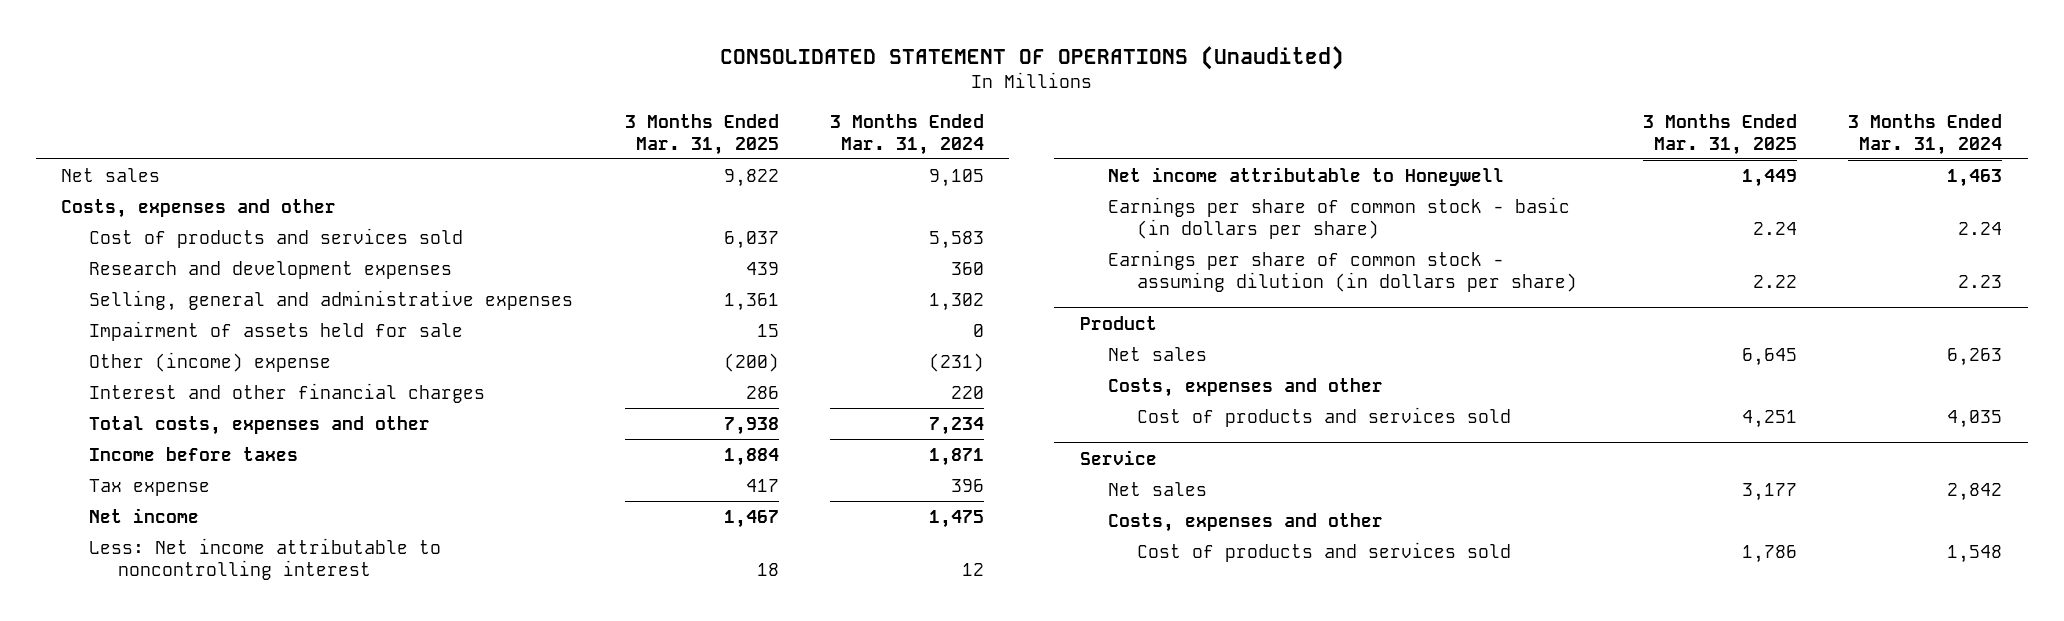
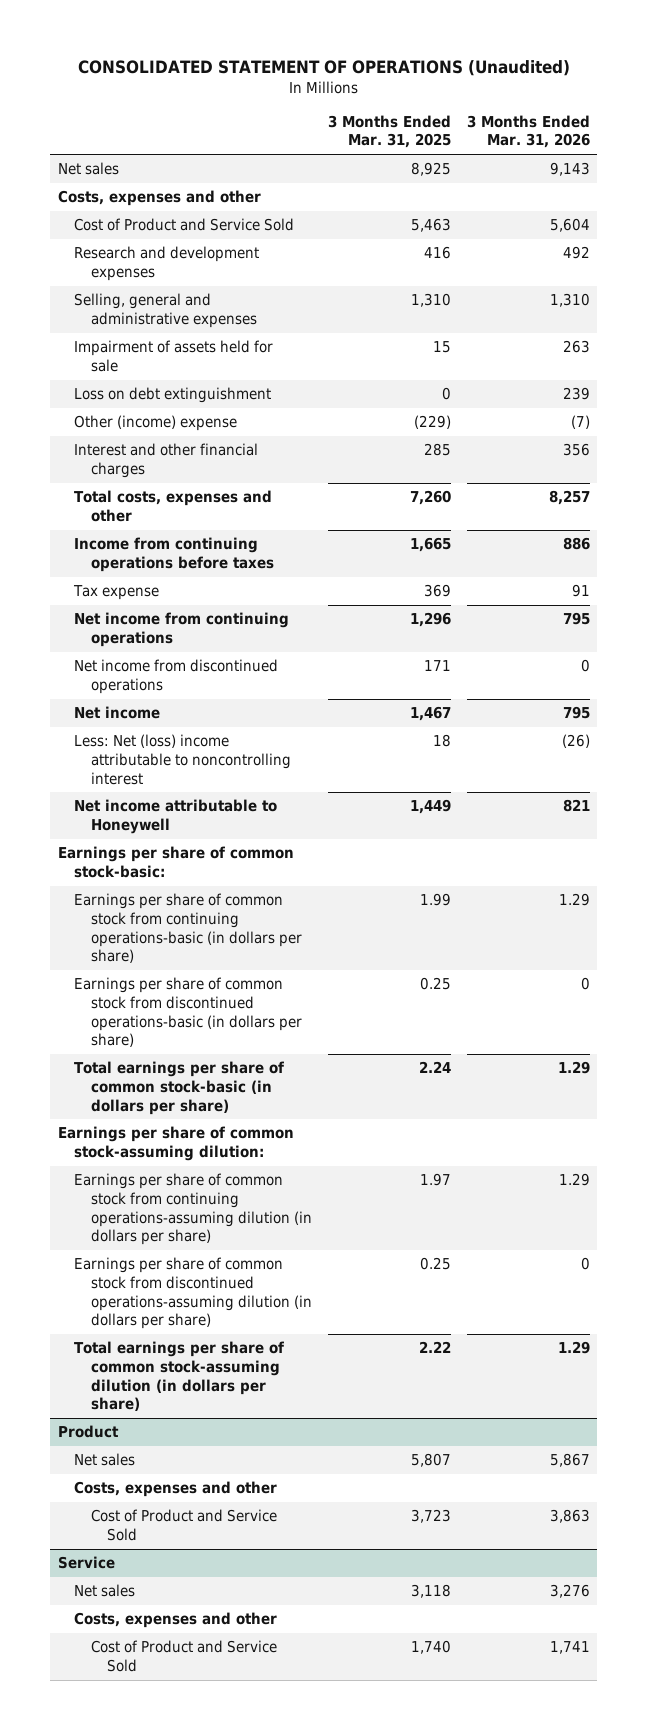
[829,113,984,155] 3 Months Ended Mar. 31, 2024 -> none
none -> [466,114,590,149] 3 Months Ended Mar. 31, 2026
[723,168,779,187] 9,822 -> [410,162,451,177] 8,925
[89,227,464,248] Cost of products and services sold -> [74,218,295,232] Cost of Product and Service Sold
[723,230,779,249] 6,037 -> [410,218,451,233] 5,463
[745,261,779,275] 439 -> [423,246,451,260] 416
[723,292,779,311] 1,361 -> [410,293,451,308] 1,310
none -> [74,387,272,404] Loss on debt extinguishment
[723,352,779,372] (200) -> [413,415,451,430] (229)
[745,385,779,399] 286 -> [423,443,451,457] 285
[723,416,779,435] 7,938 -> [409,490,451,506] 7,260
[89,446,299,461] Income before taxes -> [74,537,274,572] Income from continuing operations before taxes
[723,447,779,466] 1,884 -> [409,537,451,553] 1,665
[745,478,779,492] 417 -> [423,584,451,598] 369
none -> [74,612,290,647] Net income from continuing operations
none -> [74,659,279,694] Net income from discontinued operations
[89,537,442,580] Less: Net income attributable to noncontrolling interest -> [74,734,291,785] Less: Net (loss) income attributable to noncontrolling interest
none -> [57,846,294,878] Earnings per share of common stock-basic:
none -> [74,893,302,964] Earnings per share of common stock from continuing operations-basic (in dollars per share)
none -> [74,977,302,1048] Earnings per share of common stock from discontinued operations-basic (in dollars per share)
[1108,196,1571,239] Earnings per share of common stock - basic (in dollars per share) -> [74,1061,285,1115] Total earnings per share of common stock-basic (in dollars per share)
none -> [57,1126,294,1161] Earnings per share of common stock-assuming dilution:
none -> [74,1173,312,1246] Earnings per share of common stock from continuing operations-assuming dilution (in dollars per share)
none -> [74,1257,312,1330] Earnings per share of common stock from discontinued operations-assuming dilution (in dollars per share)
[1108,249,1577,292] Earnings per share of common stock - assuming dilution (in dollars per share) -> [74,1341,285,1412] Total earnings per share of common stock-assuming dilution (in dollars per share)
[1742,347,1798,366] 6,645 -> [410,1453,451,1468] 5,807
[1136,406,1511,427] Cost of products and services sold -> [90,1509,277,1541] Cost of Product and Service Sold
[1742,409,1798,428] 4,251 -> [410,1509,451,1524] 3,723
[1742,482,1798,501] 3,177 -> [410,1584,451,1599] 3,118
[1136,541,1511,562] Cost of products and services sold -> [90,1640,277,1672] Cost of Product and Service Sold
[1742,544,1798,563] 1,786 -> [410,1640,451,1655] 1,740

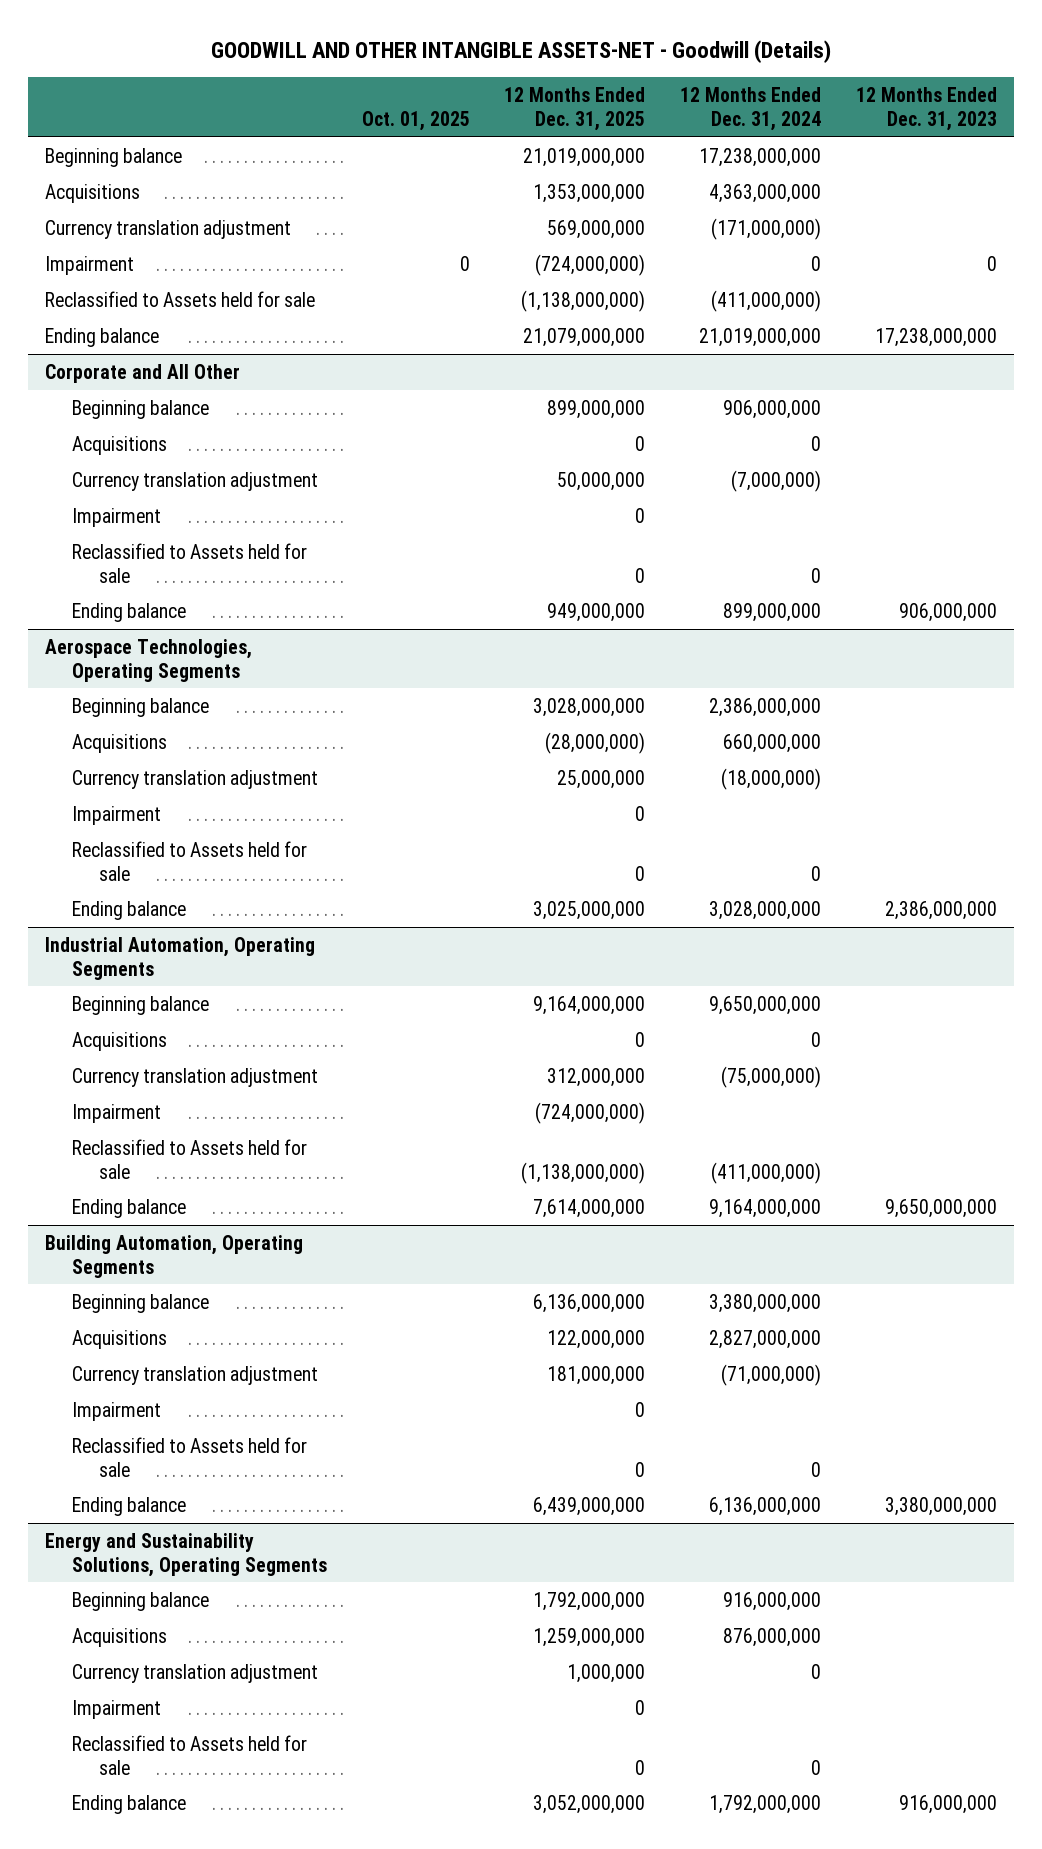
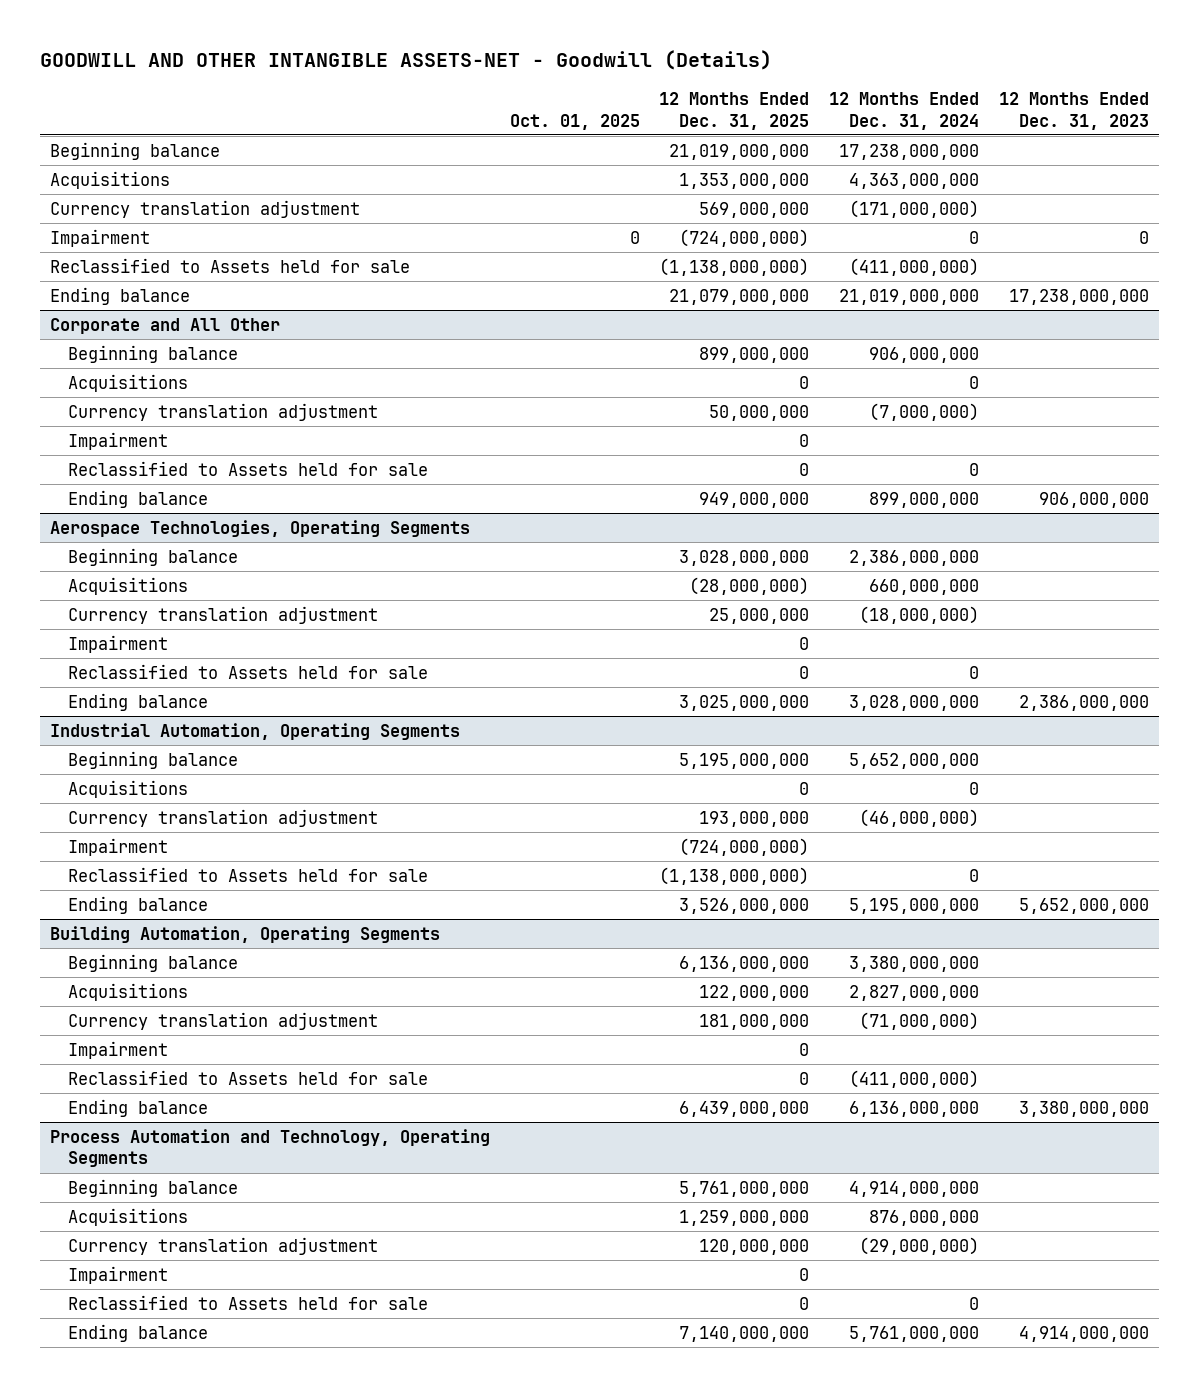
[533,995,646,1015] 9,164,000,000 -> [679,752,810,769] 5,195,000,000
[709,995,822,1015] 9,650,000,000 -> [849,752,980,769] 5,652,000,000
[547,1067,646,1087] 312,000,000 -> [699,810,810,827] 193,000,000
[721,1065,822,1088] (75,000,000) -> [859,808,980,827] (46,000,000)
[711,1161,822,1184] (411,000,000) -> [969,868,980,882] 0
[533,1198,646,1218] 7,614,000,000 -> [679,897,810,914] 3,526,000,000
[709,1198,822,1218] 9,164,000,000 -> [849,897,980,914] 5,195,000,000
[884,1198,997,1218] 9,650,000,000 -> [1018,897,1149,914] 5,652,000,000
[811,1461,822,1477] 0 -> [849,1069,980,1088] (411,000,000)
[44,1532,327,1577] Energy and Sustainability Solutions, Operating Segments -> none
none -> [50,1128,491,1168] Process Automation and Technology, Operating Segments
[533,1591,646,1611] 1,792,000,000 -> [679,1180,810,1197] 5,761,000,000
[723,1591,822,1611] 916,000,000 -> [849,1180,980,1197] 4,914,000,000
[567,1663,646,1683] 1,000,000 -> [699,1238,810,1255] 120,000,000
[811,1663,822,1679] 0 -> [859,1236,980,1255] (29,000,000)
[533,1794,646,1814] 3,052,000,000 -> [679,1325,810,1342] 7,140,000,000
[709,1794,822,1814] 1,792,000,000 -> [849,1325,980,1342] 5,761,000,000
[898,1794,997,1814] 916,000,000 -> [1018,1325,1149,1342] 4,914,000,000

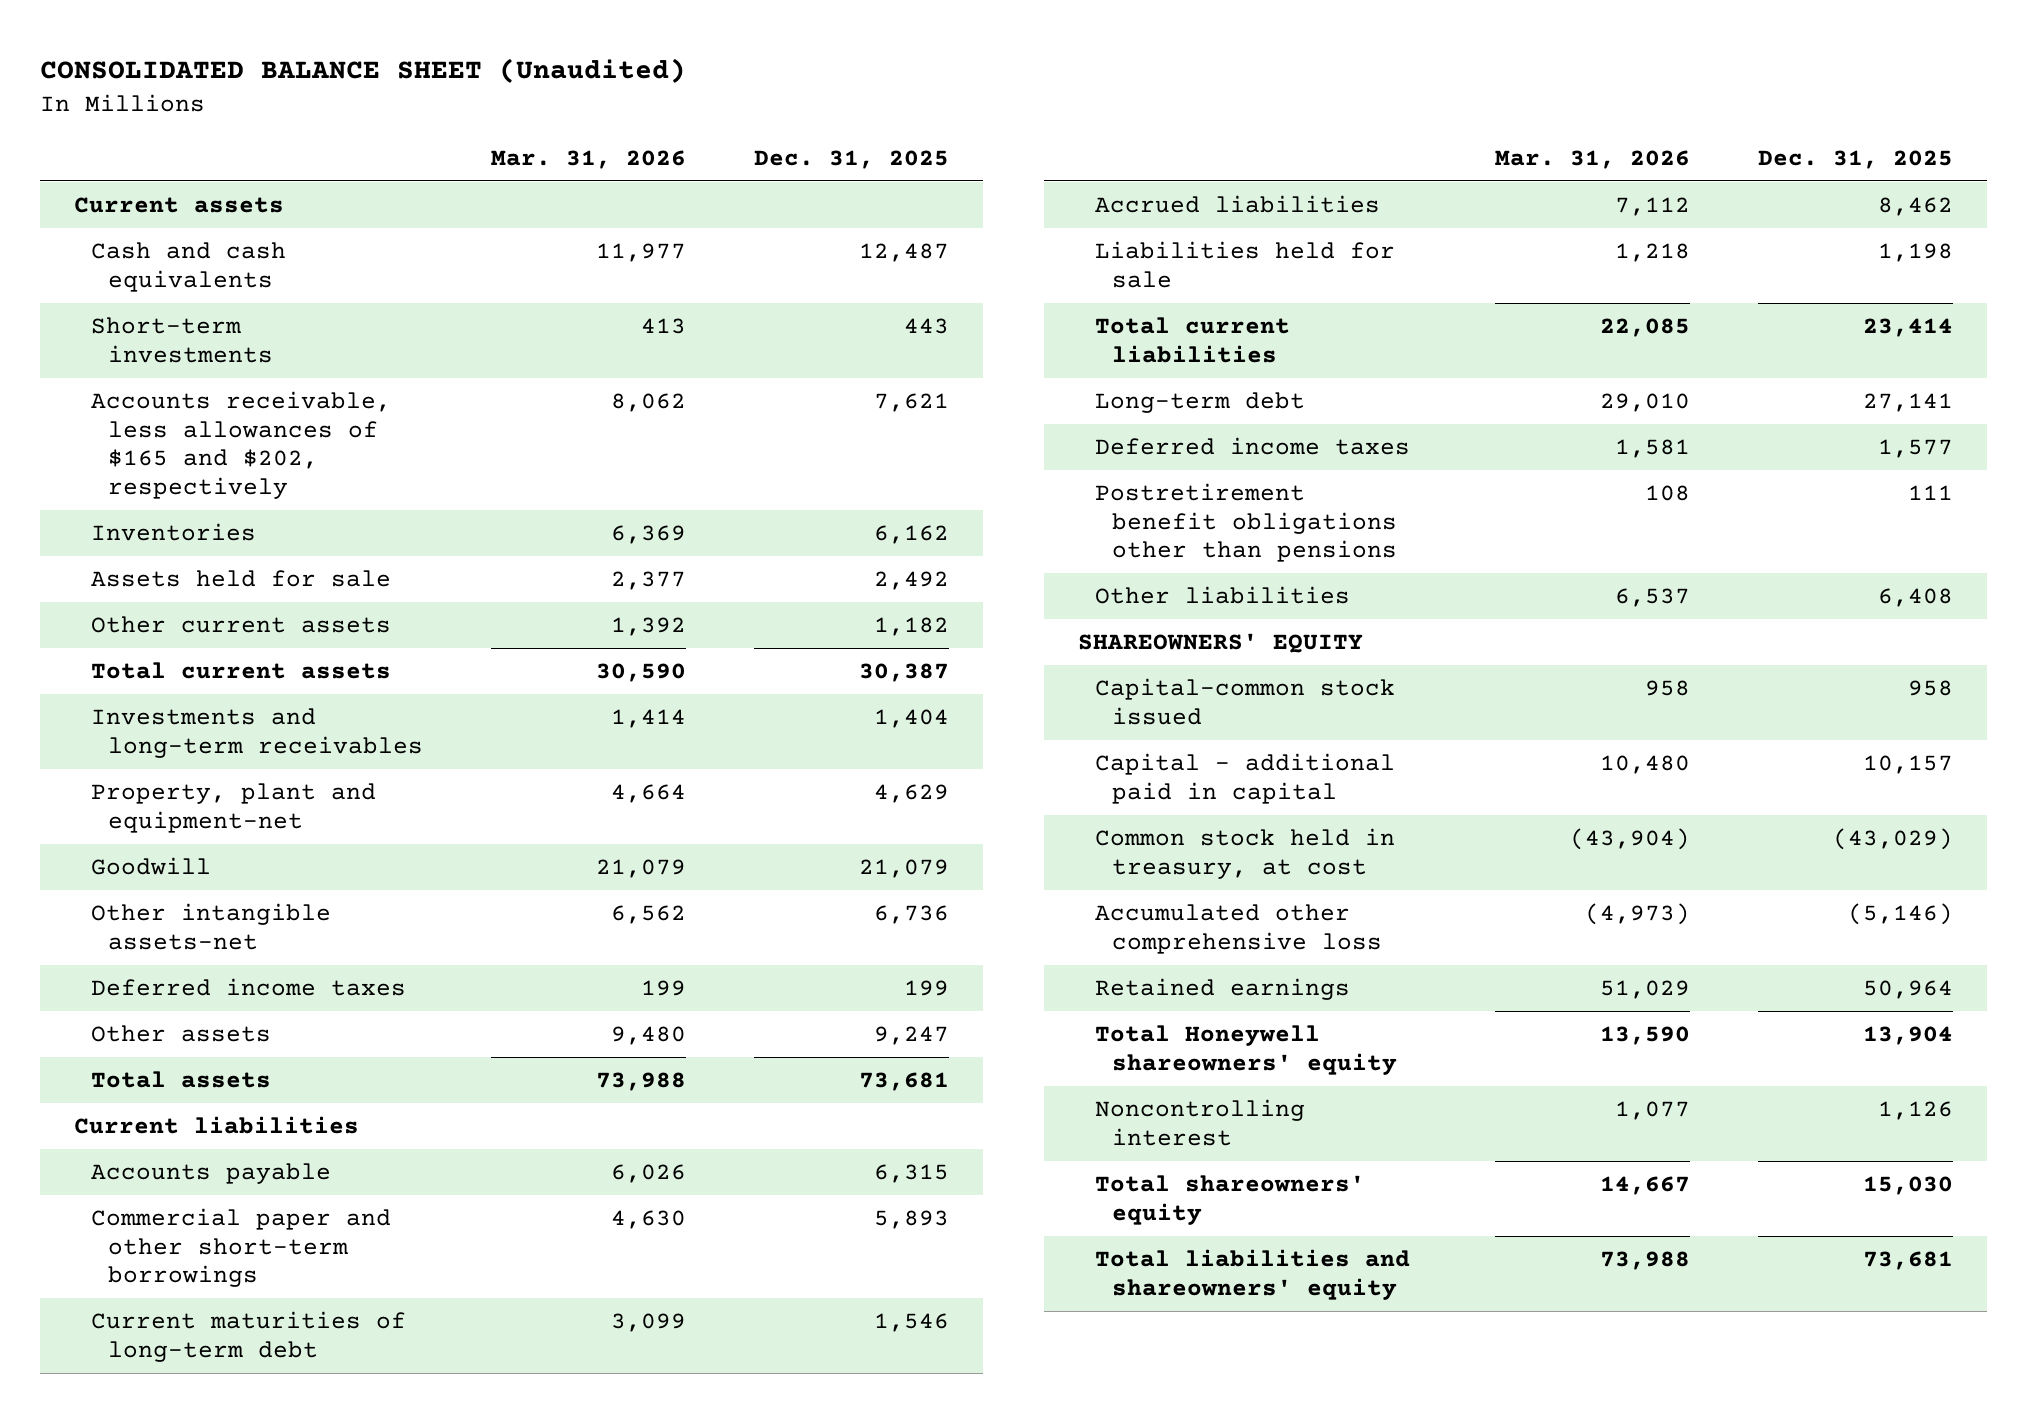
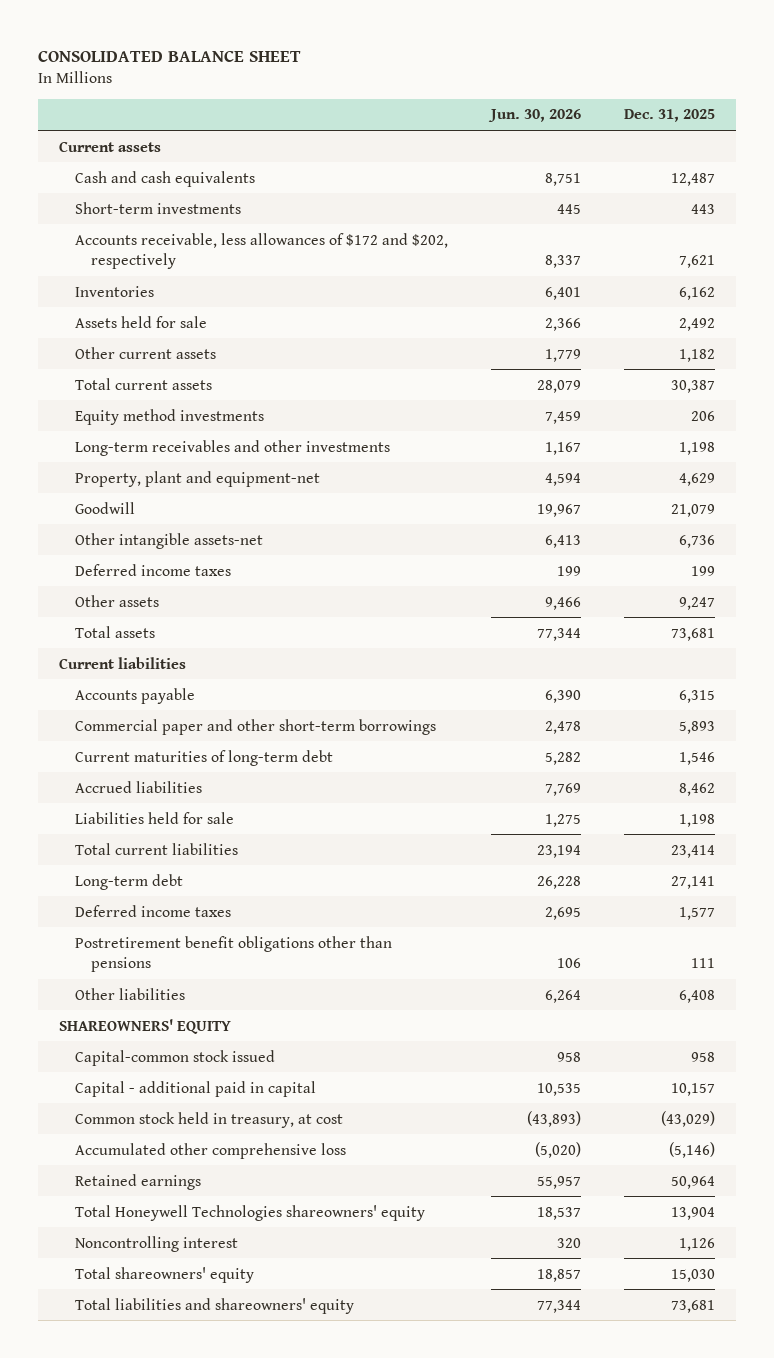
[39,57,686,83] CONSOLIDATED BALANCE SHEET (Unaudited) -> [37,51,301,63] CONSOLIDATED BALANCE SHEET
[491,149,687,169] Mar. 31, 2026 -> none
none -> [487,109,581,123] Jun. 30, 2026
[91,390,392,500] Accounts receivable, less allowances of $165 and $202, respectively -> [75,232,449,269] Accounts receivable, less allowances of $172 and $202, respectively
none -> [75,408,265,425] Equity method investments
[91,707,424,758] Investments and long-term receivables -> [75,439,391,456] Long-term receivables and other investments
[873,708,949,728] 1,404 -> [678,441,715,455] 1,198
[1094,1024,1397,1075] Total Honeywell shareowners' equity -> [75,1204,426,1221] Total Honeywell Technologies shareowners' equity

